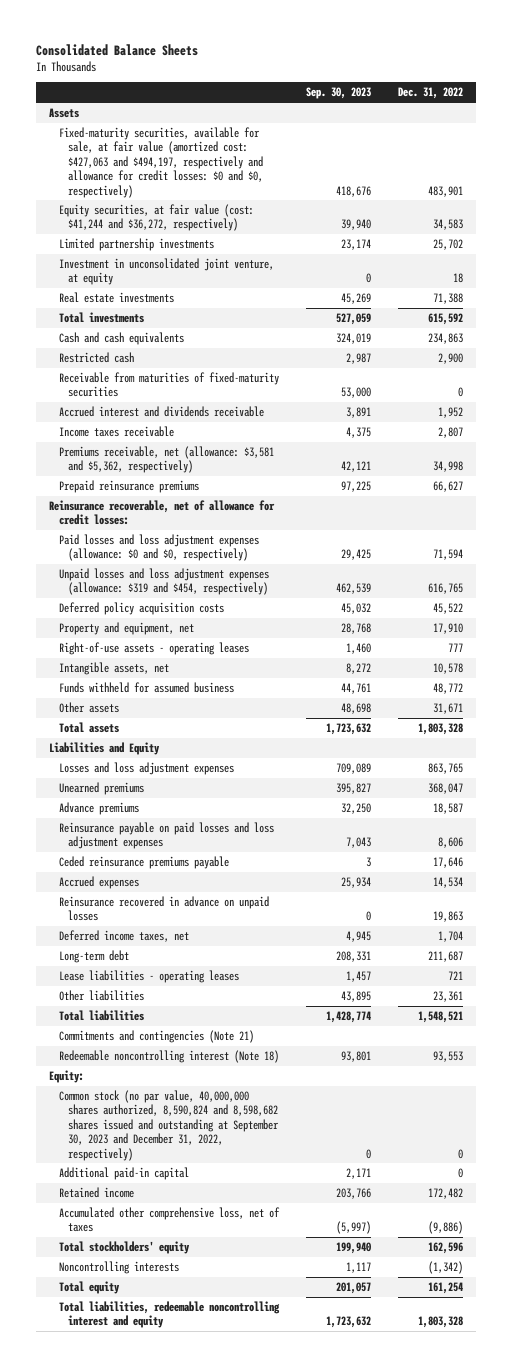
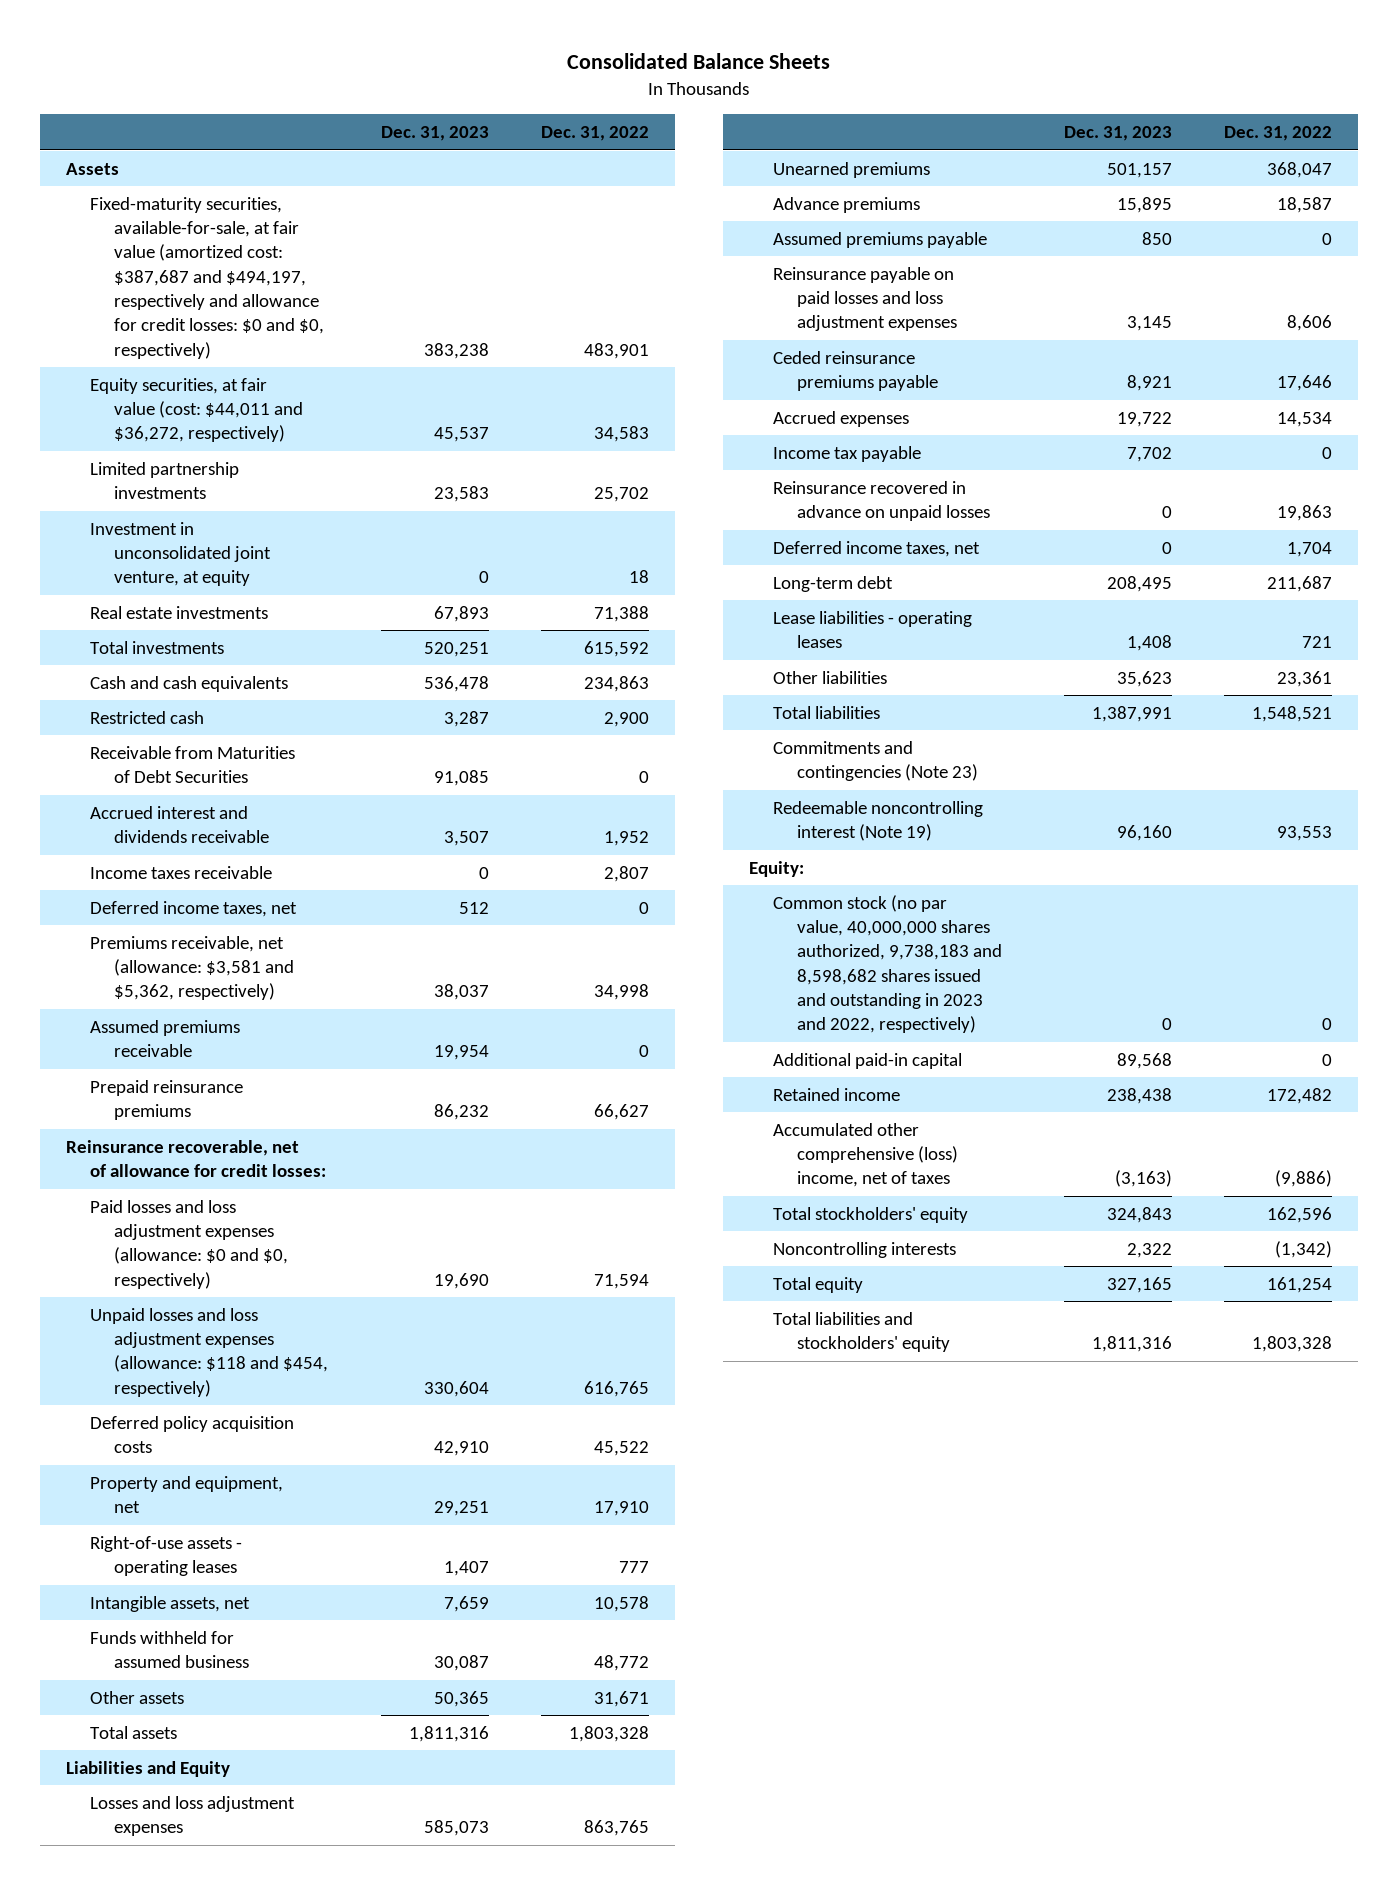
[305,87,371,100] Sep. 30, 2023 -> none
none -> [380,126,489,142] Dec. 31, 2023
[58,127,263,198] Fixed-maturity securities, available for sale, at fair value (amortized cost: $427,063 and $494,197, respectively and allowance for credit losses: $0 and $0, respectively) -> [89,196,325,359] Fixed-maturity securities, available-for-sale, at fair value (amortized cost: $387,687 and $494,197, respectively and allowance for credit losses: $0 and $0, respectively)
[58,204,254,232] Equity securities, at fair value (cost: $41,244 and $36,272, respectively) -> [89,377,304,443] Equity securities, at fair value (cost: $44,011 and $36,272, respectively)
[58,372,279,398] Receivable from maturities of fixed-maturity securities -> [89,745,295,784] Receivable from Maturities of Debt Securities
none -> [89,900,297,917] Deferred income taxes, net
none -> [89,1019,240,1058] Assumed premiums receivable
[58,568,269,596] Unpaid losses and loss adjustment expenses (allowance: $319 and $454, respectively) -> [89,1307,329,1397] Unpaid losses and loss adjustment expenses (allowance: $118 and $454, respectively)
none -> [773,231,988,248] Assumed premiums payable
none -> [773,445,922,462] Income tax payable
[58,1030,254,1044] Commitments and contingencies (Note 21) -> [773,740,979,782] Commitments and contingencies (Note 23)
[58,1050,279,1064] Redeemable noncontrolling interest (Note 18) -> [773,800,984,842] Redeemable noncontrolling interest (Note 19)
[58,1090,279,1161] Common stock (no par value, 40,000,000 shares authorized, 8,590,824 and 8,598,682 shares issued and outstanding at September 30, 2023 and December 31, 2022, respectively) -> [773,894,1003,1034] Common stock (no par value, 40,000,000 shares authorized, 9,738,183 and 8,598,682 shares issued and outstanding in 2023 and 2022, respectively)
[58,1207,280,1233] Accumulated other comprehensive loss, net of taxes -> [773,1122,959,1188] Accumulated other comprehensive (loss) income, net of taxes
[58,1301,280,1329] Total liabilities, redeemable noncontrolling interest and equity -> [773,1311,951,1353] Total liabilities and stockholders' equity

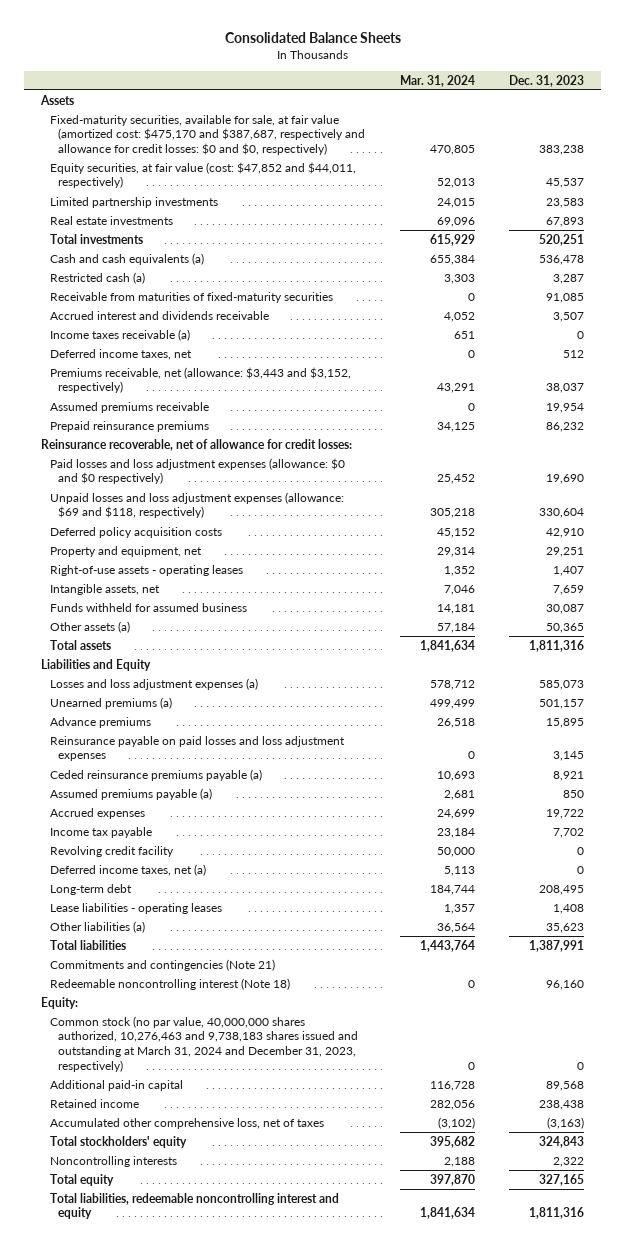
[540,126,649,142] Dec. 31, 2022 -> none
none -> [399,74,475,87] Mar. 31, 2024
[89,196,325,359] Fixed-maturity securities, available-for-sale, at fair value (amortized cost: $387,687 and $494,197, respectively and allowance for credit losses: $0 and $0, respectively) -> [49,114,366,156] Fixed-maturity securities, available for sale, at fair value (amortized cost: $475,170 and $387,687, respectively and allowance for credit losses: $0 and $0, respectively)
[89,377,304,443] Equity securities, at fair value (cost: $44,011 and $36,272, respectively) -> [49,161,356,189] Equity securities, at fair value (cost: $47,852 and $44,011, respectively)
[89,521,272,587] Investment in unconsolidated joint venture, at equity -> none
[89,675,288,692] Cash and cash equivalents -> [49,252,204,265] Cash and cash equivalents (a)
[89,710,204,724] Restricted cash -> [49,271,145,284] Restricted cash (a)
[89,745,295,784] Receivable from Maturities of Debt Securities -> [49,291,333,303] Receivable from maturities of fixed-maturity securities
[89,865,272,879] Income taxes receivable -> [49,328,190,341] Income taxes receivable (a)
[89,935,295,1001] Premiums receivable, net (allowance: $3,581 and $5,362, respectively) -> [49,366,351,394] Premiums receivable, net (allowance: $3,443 and $3,152, respectively)
[89,1199,289,1289] Paid losses and loss adjustment expenses (allowance: $0 and $0, respectively) -> [49,457,345,485] Paid losses and loss adjustment expenses (allowance: $0 and $0 respectively)
[89,1307,329,1397] Unpaid losses and loss adjustment expenses (allowance: $118 and $454, respectively) -> [49,491,344,519] Unpaid losses and loss adjustment expenses (allowance: $69 and $118, respectively)
[89,1690,184,1704] Other assets -> [49,620,130,633] Other assets (a)
[89,1795,295,1837] Losses and loss adjustment expenses -> [49,677,258,690] Losses and loss adjustment expenses (a)
[773,161,931,178] Unearned premiums -> [49,696,172,709] Unearned premiums (a)
[773,231,988,248] Assumed premiums payable -> none
[773,350,939,392] Ceded reinsurance premiums payable -> [49,768,262,781] Ceded reinsurance premiums payable (a)
none -> [49,787,212,800] Assumed premiums payable (a)
[773,480,991,522] Reinsurance recovered in advance on unpaid losses -> none
none -> [49,845,174,857] Revolving credit facility
[773,540,981,557] Deferred income taxes, net -> [49,863,206,876] Deferred income taxes, net (a)
[773,670,888,684] Other liabilities -> [49,920,145,933] Other liabilities (a)
[773,740,979,782] Commitments and contingencies (Note 23) -> [49,958,275,971] Commitments and contingencies (Note 21)
[773,800,984,842] Redeemable noncontrolling interest (Note 19) -> [49,977,290,990] Redeemable noncontrolling interest (Note 18)
[773,894,1003,1034] Common stock (no par value, 40,000,000 shares authorized, 9,738,183 and 8,598,682 shares issued and outstanding in 2023 and 2022, respectively) -> [49,1015,359,1072] Common stock (no par value, 40,000,000 shares authorized, 10,276,463 and 9,738,183 shares issued and outstanding at March 31, 2024 and December 31, 2023, respectively)
[773,1122,959,1188] Accumulated other comprehensive (loss) income, net of taxes -> [49,1117,324,1129] Accumulated other comprehensive loss, net of taxes
[773,1311,951,1353] Total liabilities and stockholders' equity -> [49,1192,339,1220] Total liabilities, redeemable noncontrolling interest and equity

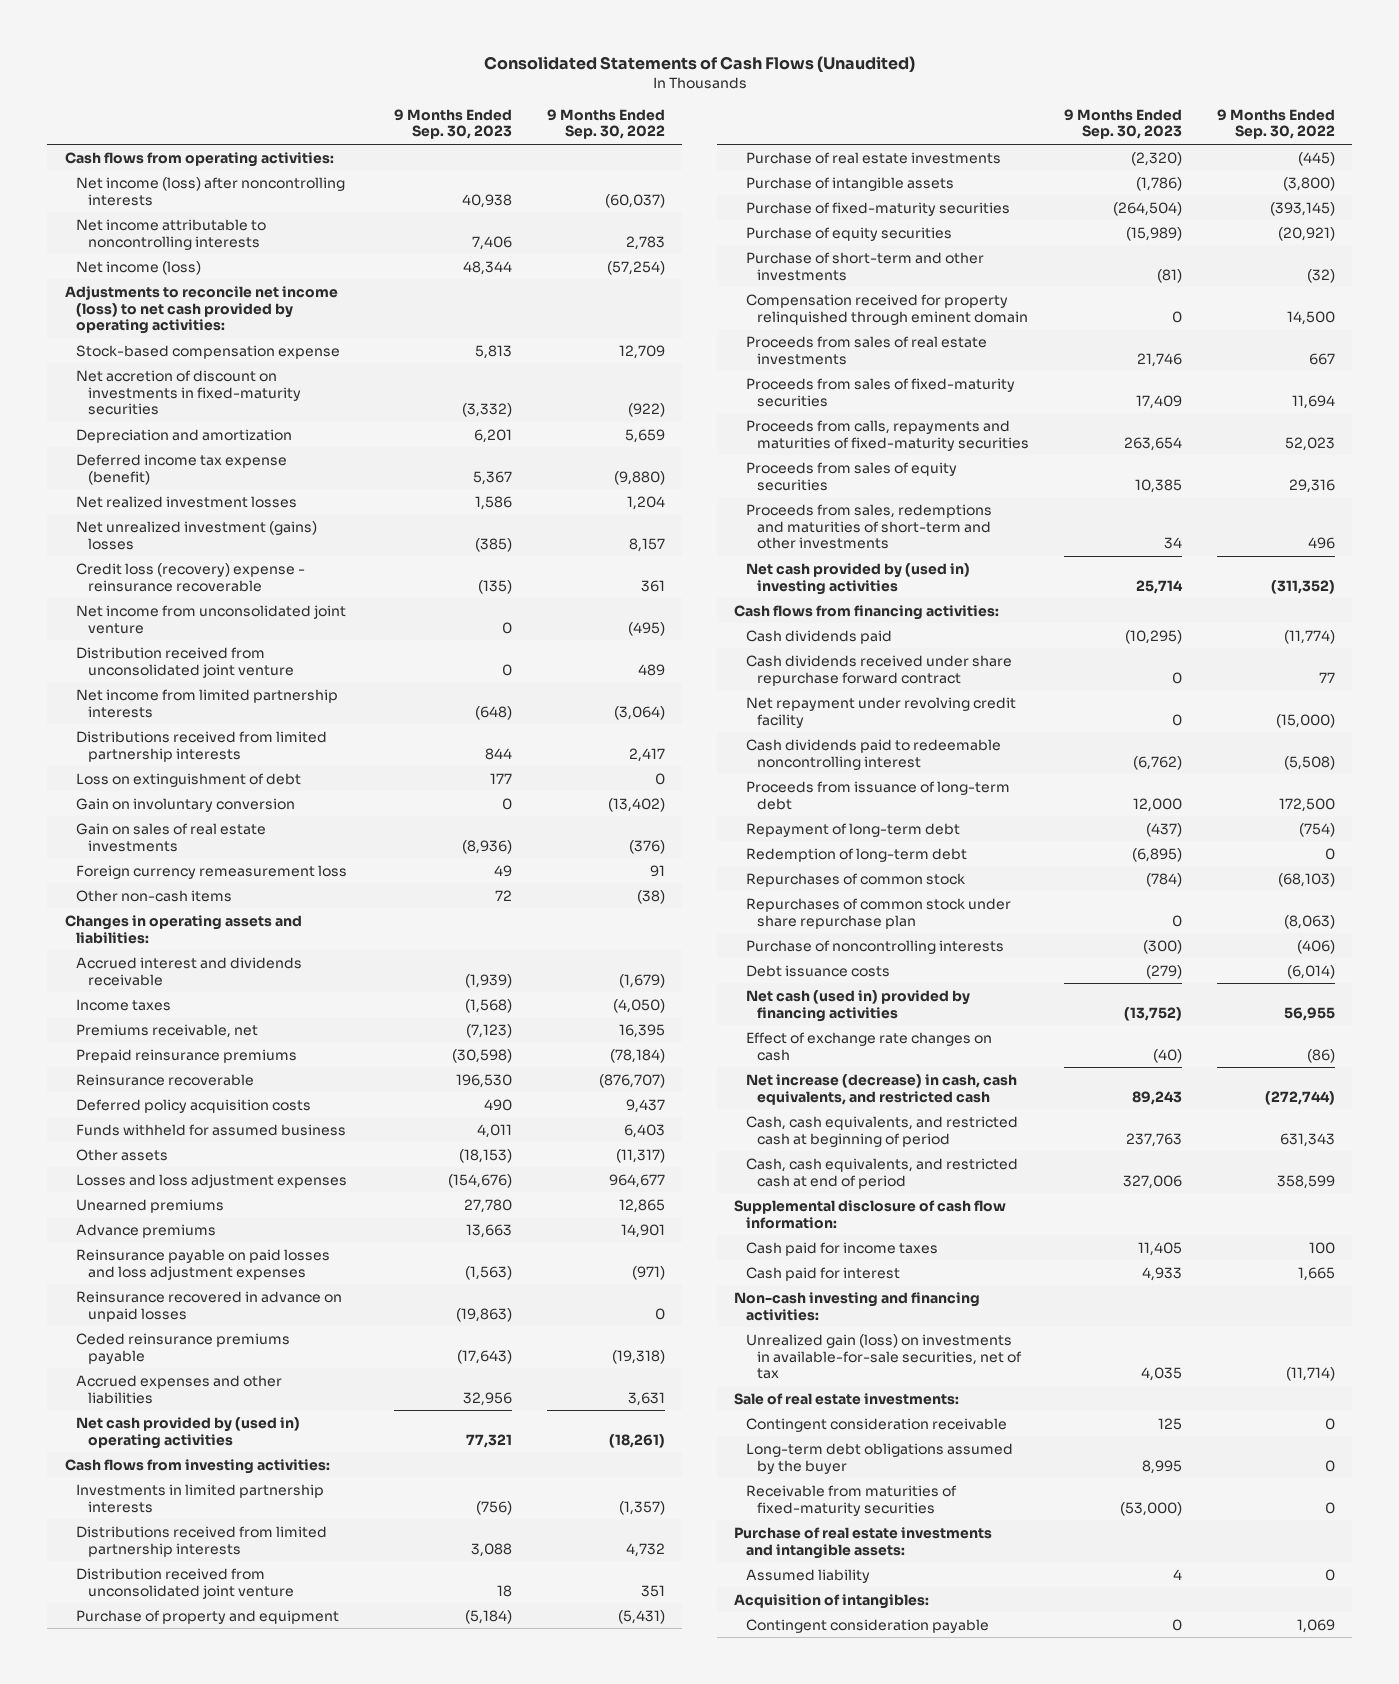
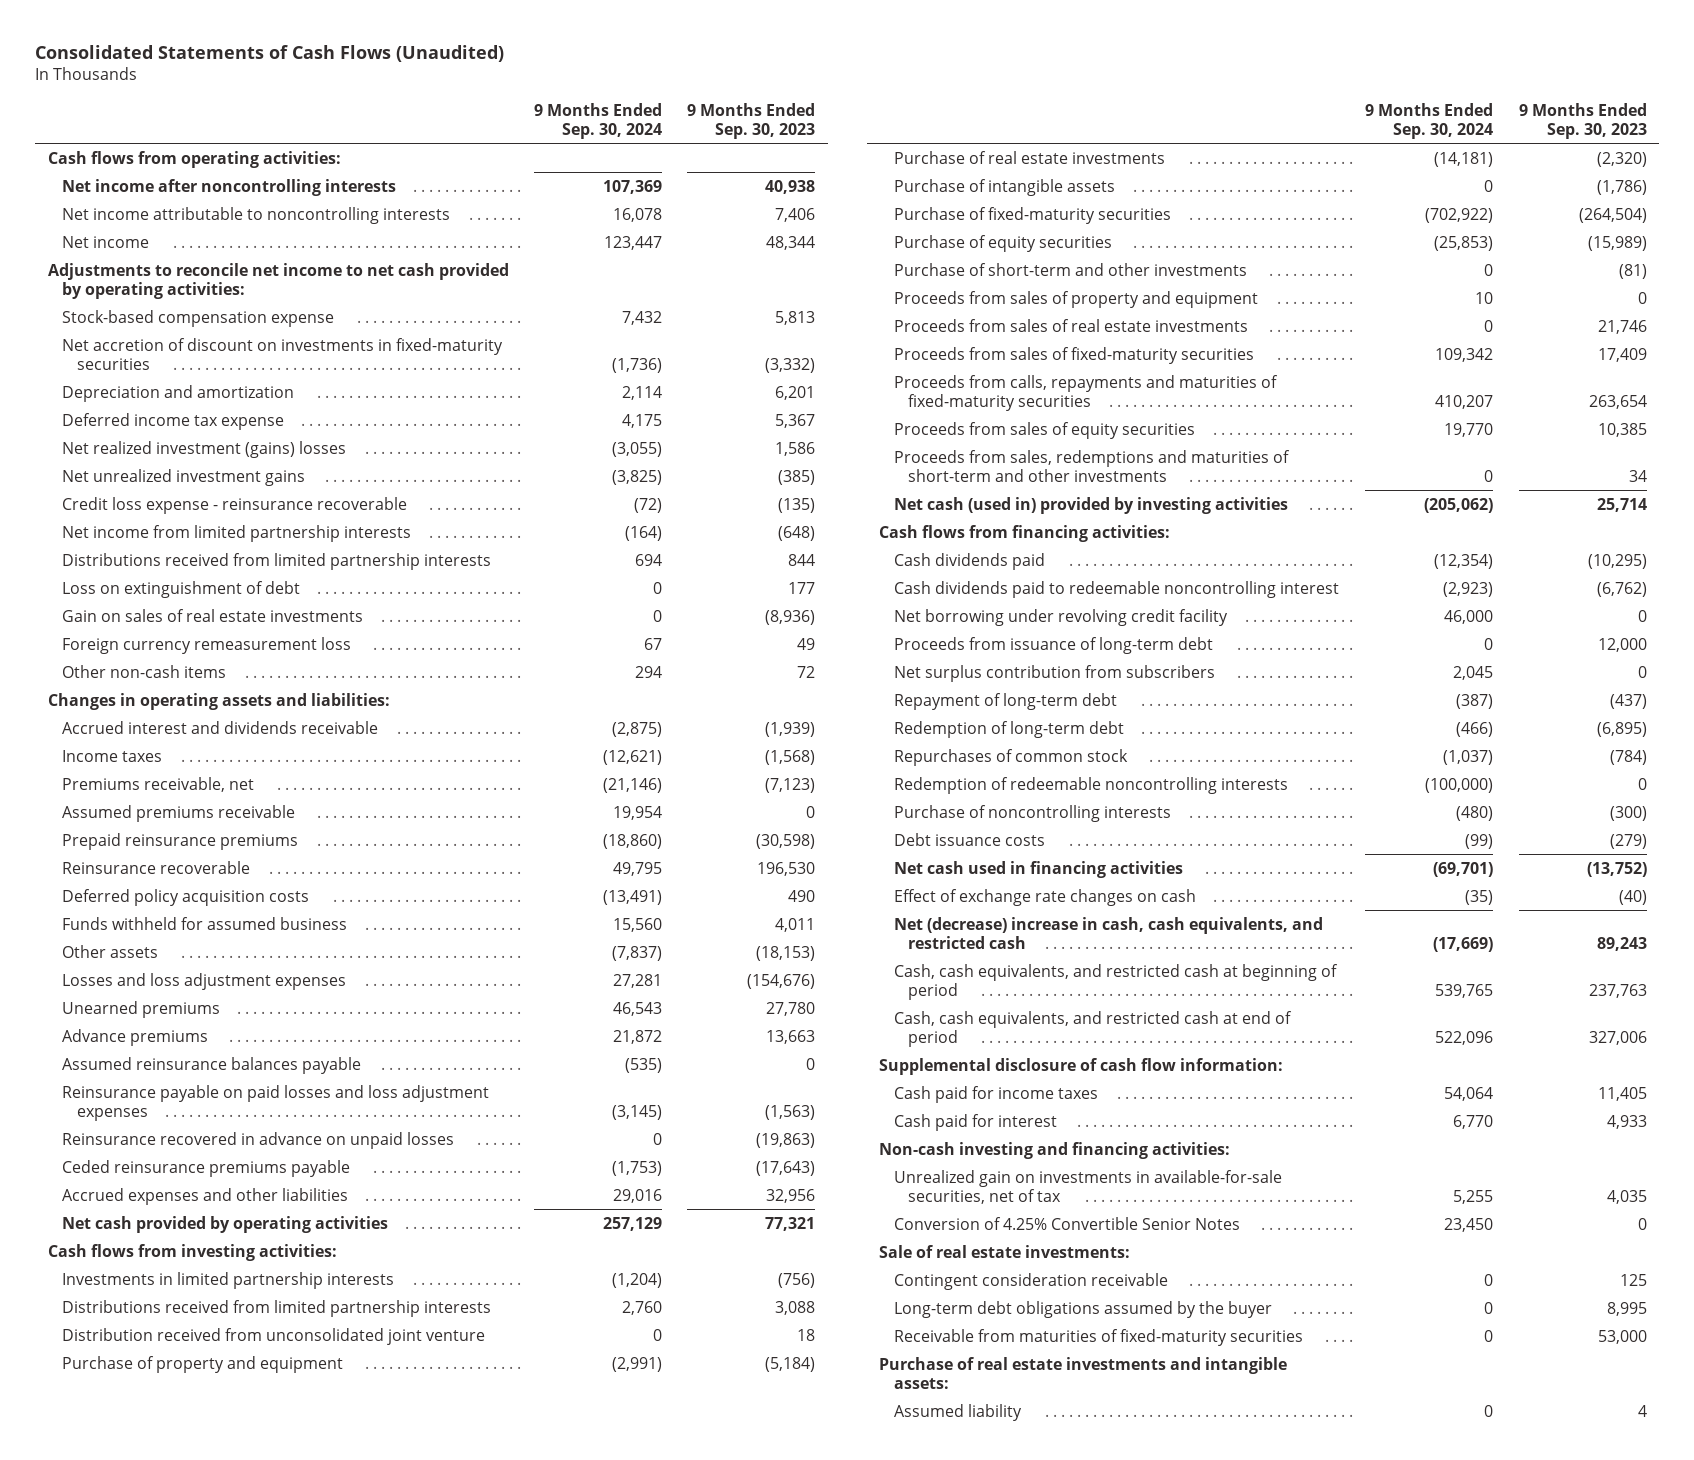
[546,108,665,140] 9 Months Ended Sep. 30, 2022 -> none
none -> [533,102,662,139] 9 Months Ended Sep. 30, 2024
[76,176,346,206] Net income (loss) after noncontrolling interests -> [62,178,397,196] Net income after noncontrolling interests
[76,260,202,275] Net income (loss) -> [62,235,150,248] Net income
[64,285,338,335] Adjustments to reconcile net income (loss) to net cash provided by operating activities: -> [47,262,509,299] Adjustments to reconcile net income to net cash provided by operating activities:
[76,604,347,634] Net income from unconsolidated joint venture -> none
[76,646,294,678] Distribution received from unconsolidated joint venture -> none
[76,453,288,485] Deferred income tax expense (benefit) -> [62,412,285,430] Deferred income tax expense
[76,495,298,508] Net realized investment losses -> [62,440,347,458] Net realized investment (gains) losses
[76,520,318,550] Net unrealized investment (gains) losses -> [62,468,306,486] Net unrealized investment gains
[76,562,306,592] Credit loss (recovery) expense - reinsurance recoverable -> [62,496,408,514] Credit loss expense - reinsurance recoverable
[76,797,296,812] Gain on involuntary conversion -> none
none -> [62,804,296,822] Assumed premiums receivable
none -> [62,1056,362,1074] Assumed reinsurance balances payable
[76,1416,301,1449] Net cash provided by (used in) operating activities -> [62,1215,389,1233] Net cash provided by operating activities
[745,293,1029,325] Compensation received for property relinquished through eminent domain -> none
none -> [893,290,1258,308] Proceeds from sales of property and equipment
[745,562,970,595] Net cash provided by (used in) investing activities -> [893,496,1288,514] Net cash (used in) provided by investing activities
[745,654,1012,686] Cash dividends received under share repurchase forward contract -> none
[745,696,1016,728] Net repayment under revolving credit facility -> none
none -> [893,608,1228,626] Net borrowing under revolving credit facility
none -> [893,664,1215,682] Net surplus contribution from subscribers
[745,897,1011,929] Repurchases of common stock under share repurchase plan -> none
none -> [893,776,1288,794] Redemption of redeemable noncontrolling interests
[745,989,970,1022] Net cash (used in) provided by financing activities -> [893,860,1183,878] Net cash used in financing activities
[745,1073,1017,1105] Net increase (decrease) in cash, cash equivalents, and restricted cash -> [893,916,1323,949] Net (decrease) increase in cash, cash equivalents, and restricted cash
[745,1333,1023,1380] Unrealized gain (loss) on investments in available-for-sale securities, net of tax -> [893,1169,1282,1204] Unrealized gain on investments in available-for-sale securities, net of tax
none -> [893,1216,1240,1230] Conversion of 4.25% Convertible Senior Notes
[1119,1501,1182,1516] (53,000) -> [1597,1329,1647,1344] 53,000
[734,1593,930,1609] Acquisition of intangibles: -> none
[745,1618,989,1633] Contingent consideration payable -> none

